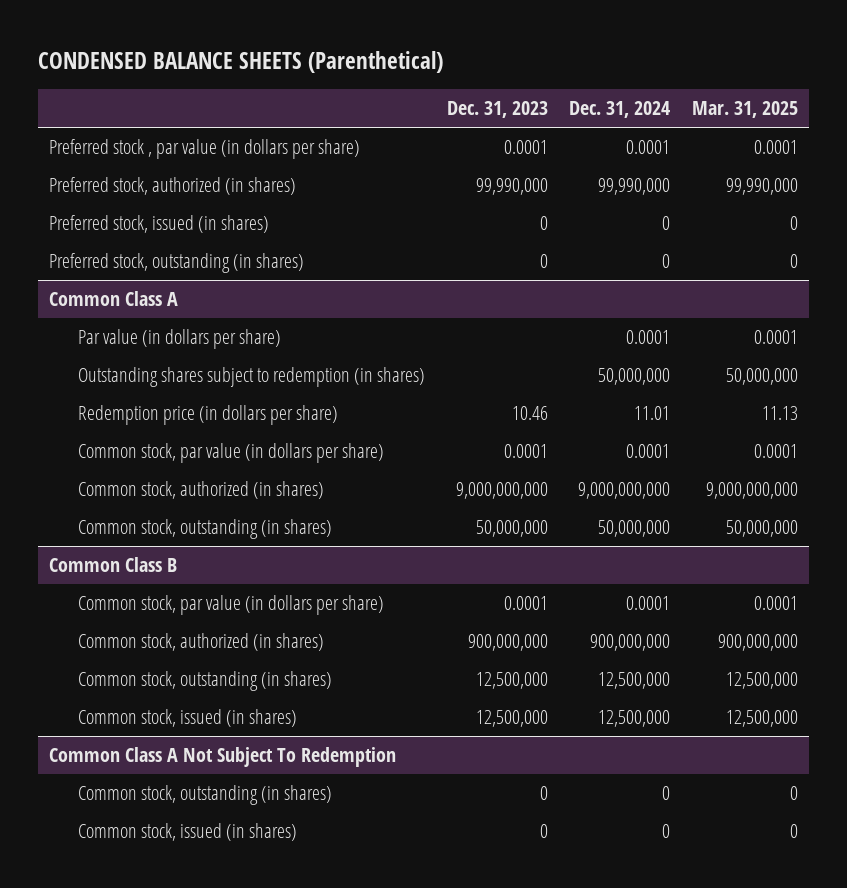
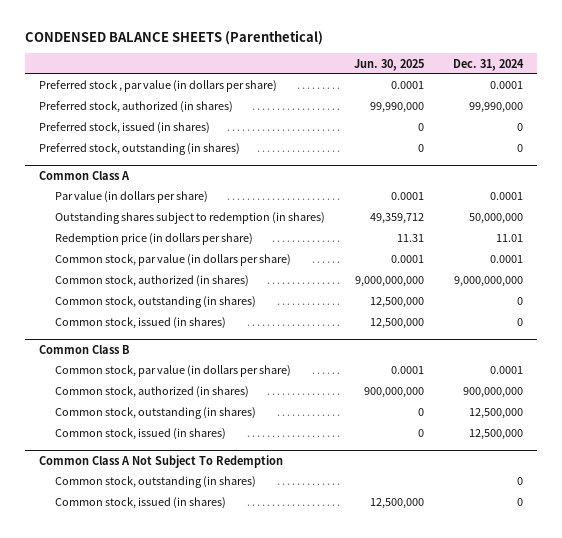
[446,101,548,119] Dec. 31, 2023 -> none
[691,101,798,119] Mar. 31, 2025 -> none
none -> [354,58,425,71] Jun. 30, 2025
[598,520,671,538] 50,000,000 -> [517,297,524,306] 0
none -> [55,317,227,330] Common stock, issued (in shares)

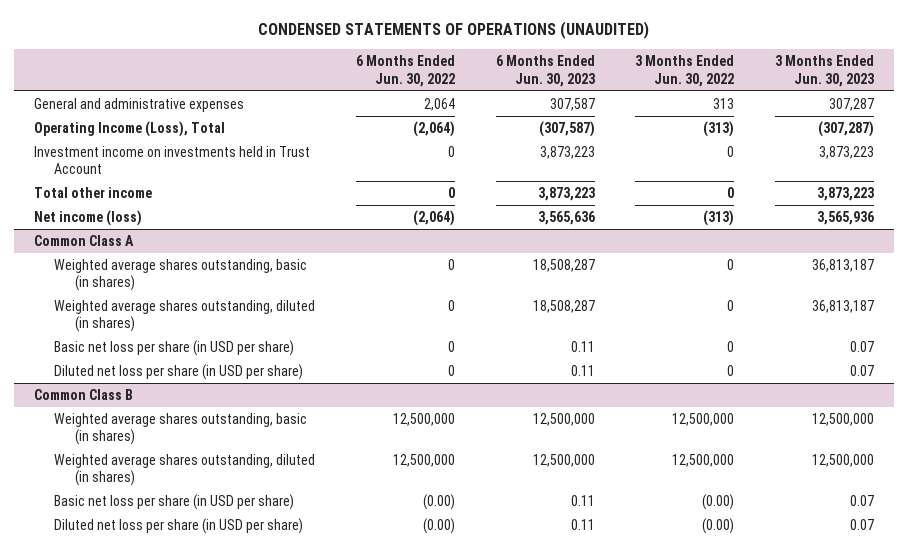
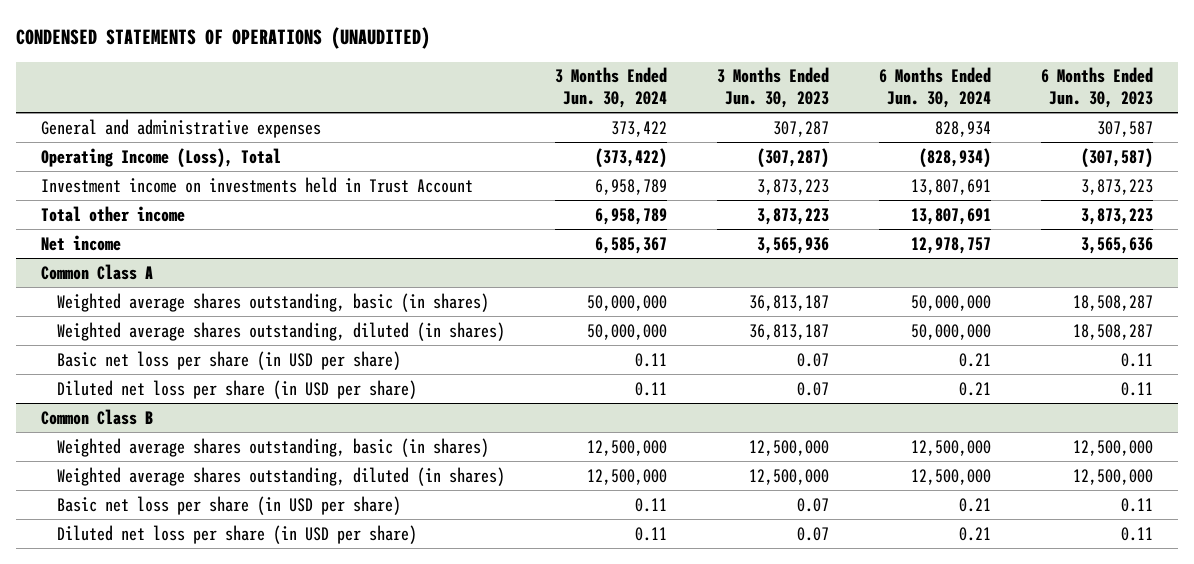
[356,55,456,87] 6 Months Ended Jun. 30, 2022 -> none
[635,55,735,87] 3 Months Ended Jun. 30, 2022 -> none
none -> [554,67,667,108] 3 Months Ended Jun. 30, 2024
none -> [878,67,991,108] 6 Months Ended Jun. 30, 2024
[34,209,143,226] Net income (loss) -> [40,234,121,251] Net income

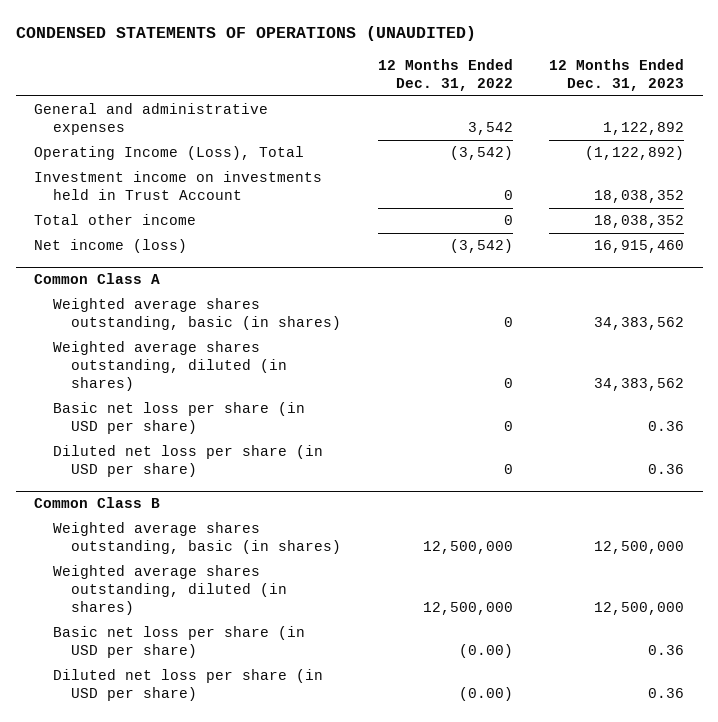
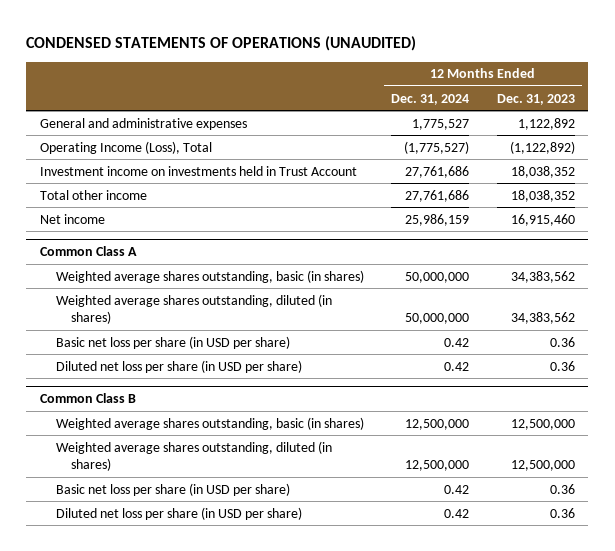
[377,58,513,91] 12 Months Ended Dec. 31, 2022 -> none
none -> [391,93,470,105] Dec. 31, 2024
[34,239,188,254] Net income (loss) -> [40,213,106,224] Net income

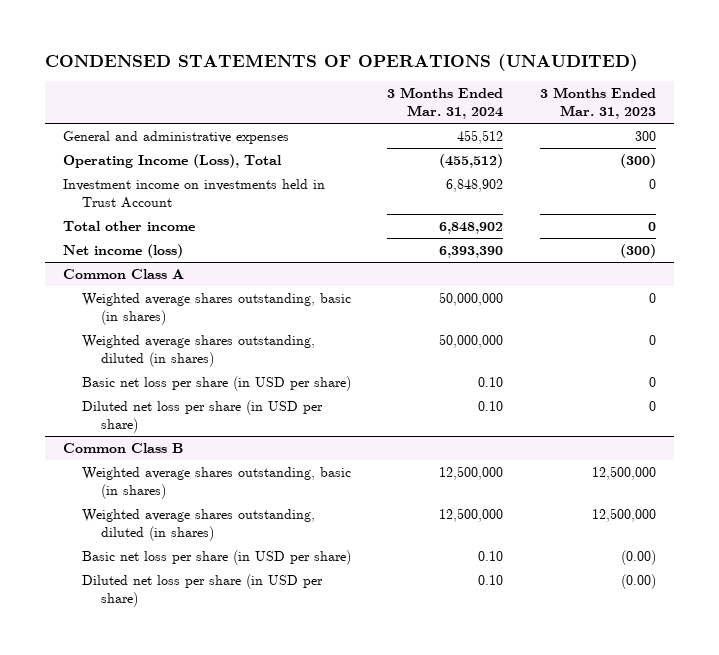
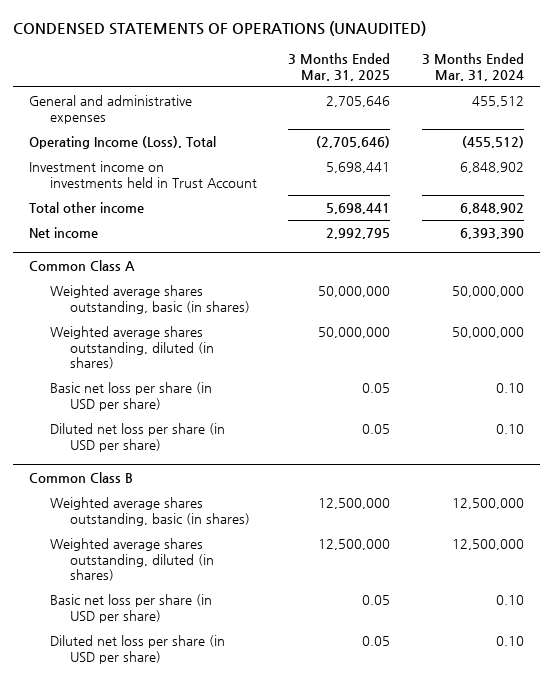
[539,86,656,120] 3 Months Ended Mar. 31, 2023 -> none
none -> [288,53,391,81] 3 Months Ended Mar. 31, 2025
[63,243,184,258] Net income (loss) -> [28,227,98,239] Net income

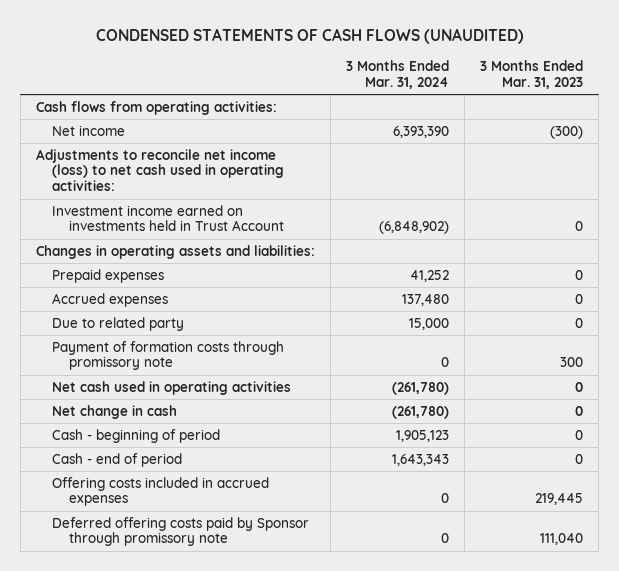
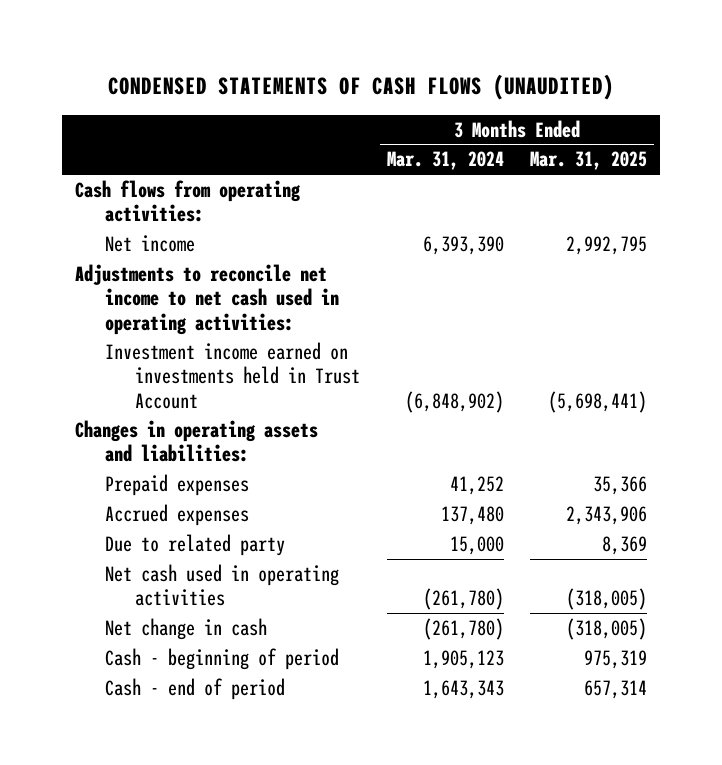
[480,59,584,89] 3 Months Ended Mar. 31, 2023 -> none
none -> [529,151,647,171] Mar. 31, 2025
[35,148,285,192] Adjustments to reconcile net income (loss) to net cash used in operating activities: -> [75,264,340,335] Adjustments to reconcile net income to net cash used in operating activities:
[52,340,285,371] Payment of formation costs through promissory note -> none
[52,476,270,507] Offering costs included in accrued expenses -> none
[52,516,310,547] Deferred offering costs paid by Sponsor through promissory note -> none

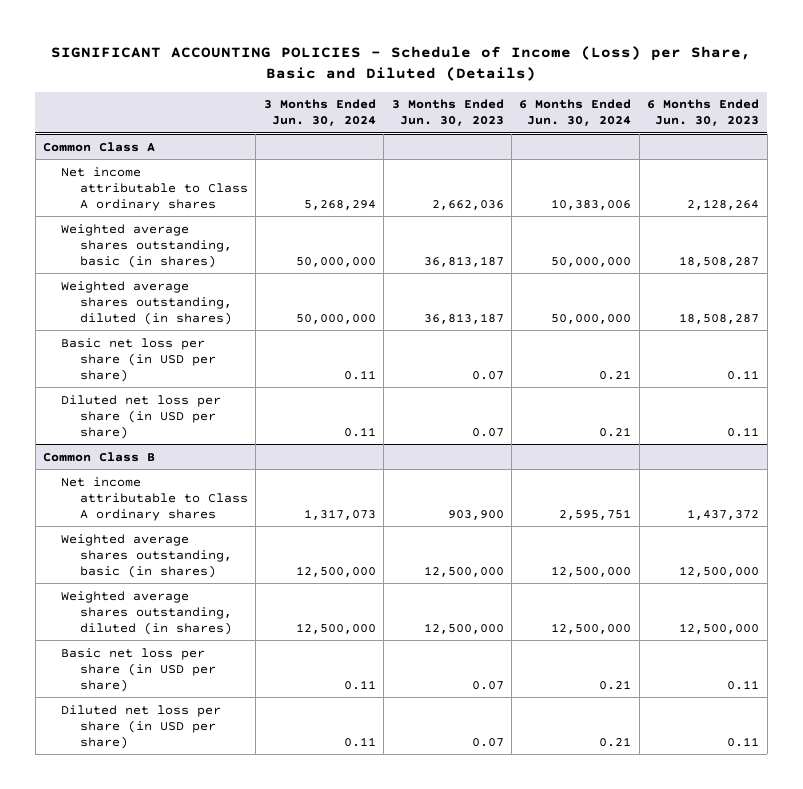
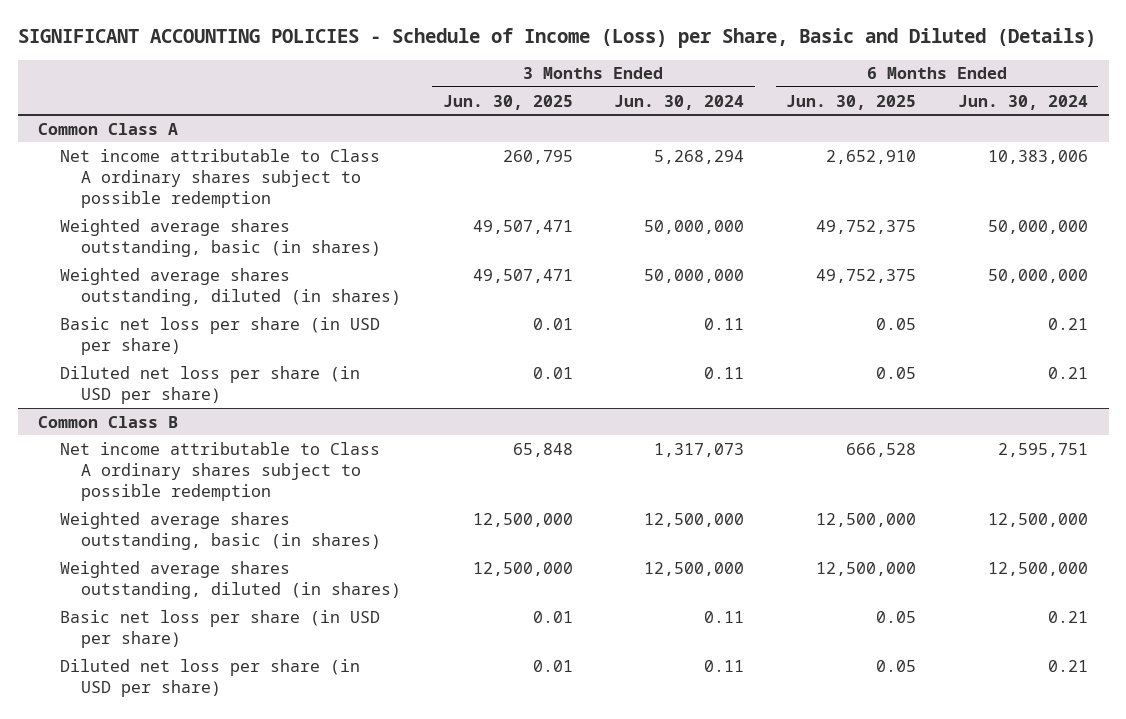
[391,99,504,127] 3 Months Ended Jun. 30, 2023 -> none
[647,99,760,127] 6 Months Ended Jun. 30, 2023 -> none
none -> [442,94,573,110] Jun. 30, 2025
none -> [786,94,917,110] Jun. 30, 2025
[61,166,248,211] Net income attributable to Class A ordinary shares -> [59,148,380,209] Net income attributable to Class A ordinary shares subject to possible redemption
[61,476,248,521] Net income attributable to Class A ordinary shares -> [59,441,380,502] Net income attributable to Class A ordinary shares subject to possible redemption

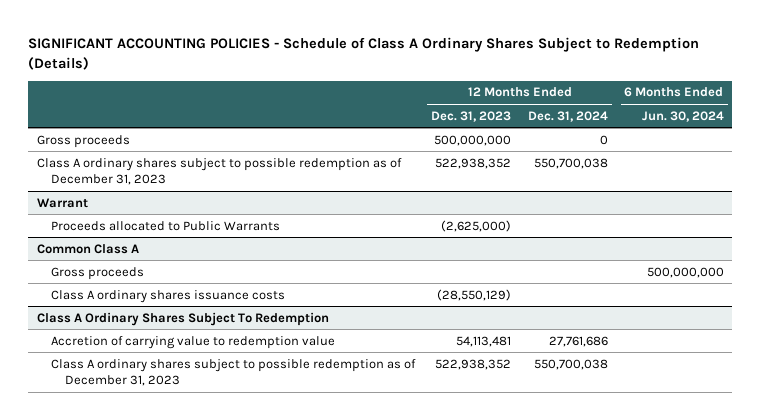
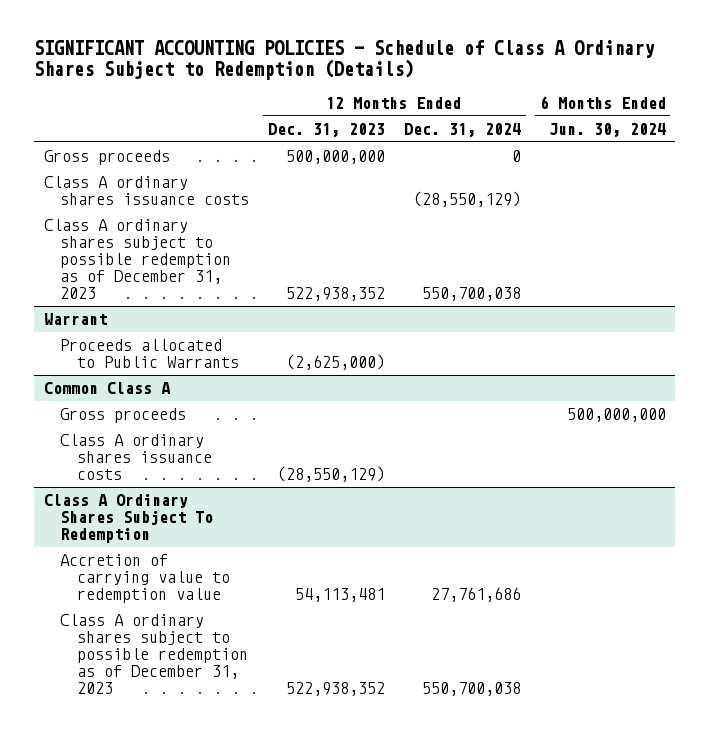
none -> [43,176,250,206] Class A ordinary shares issuance costs

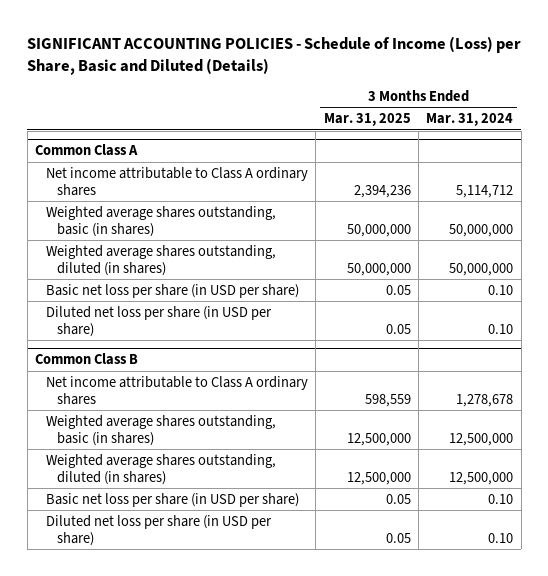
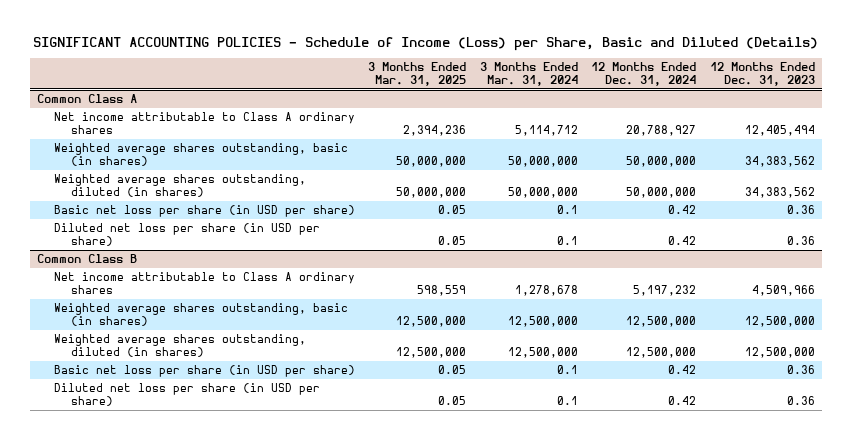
none -> [591,62,697,86] 12 Months Ended Dec. 31, 2024
none -> [710,62,816,86] 12 Months Ended Dec. 31, 2023
[488,284,514,295] 0.10 -> [556,204,578,214] 0.1
[488,324,514,335] 0.10 -> [556,235,578,245] 0.1
[488,493,514,504] 0.10 -> [556,364,578,374] 0.1
[488,533,514,544] 0.10 -> [556,395,578,405] 0.1

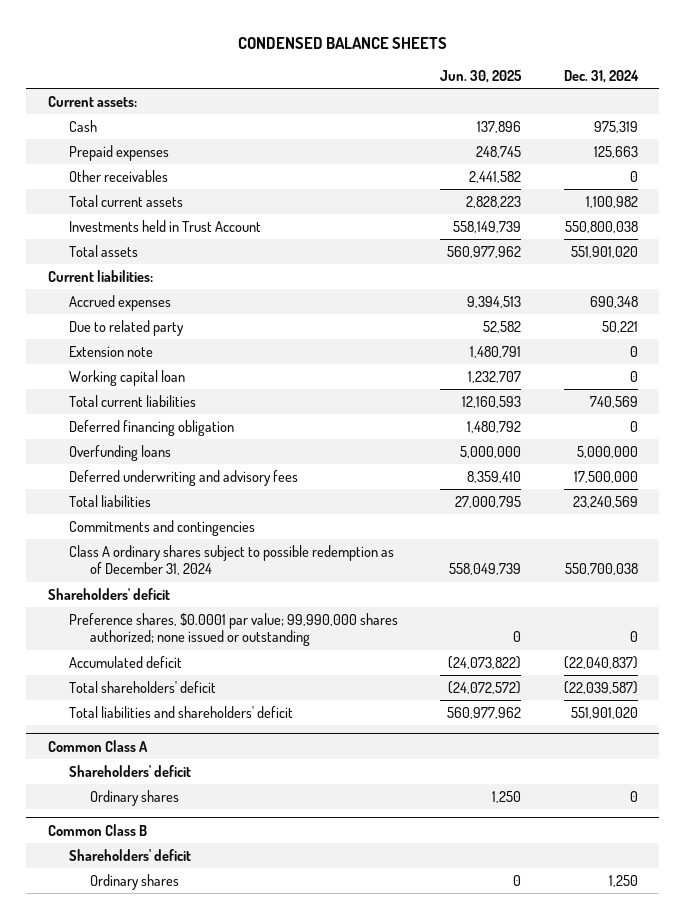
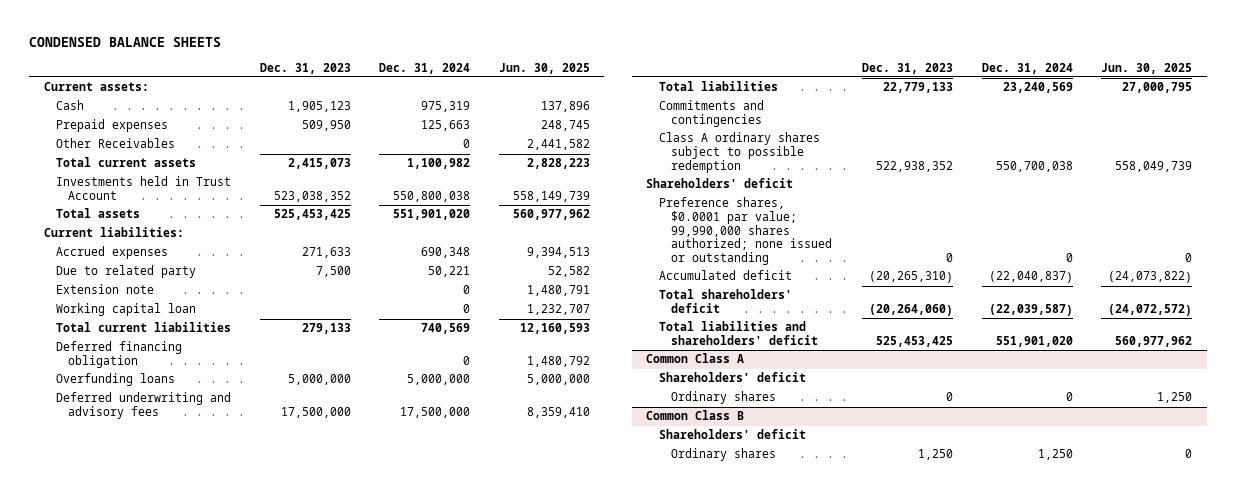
none -> [259,62,351,74] Dec. 31, 2023
[68,169,168,182] Other receivables -> [56,138,176,149] Other Receivables
[68,544,394,576] Class A ordinary shares subject to possible redemption as of December 31, 2024 -> [658,132,820,173] Class A ordinary shares subject to possible redemption

